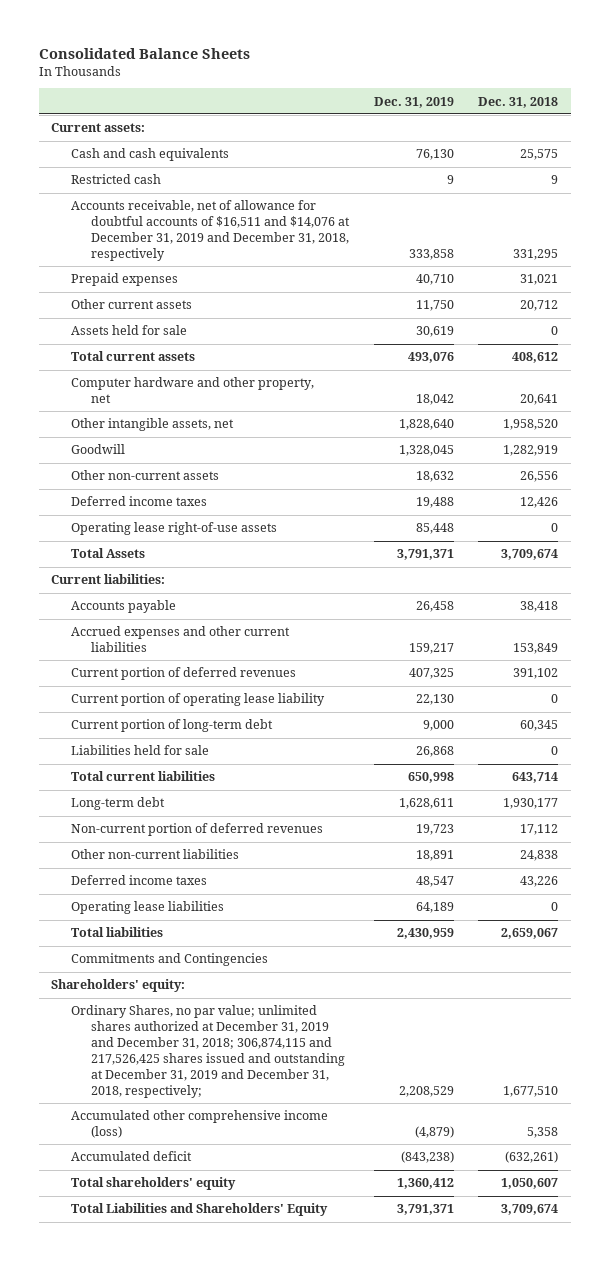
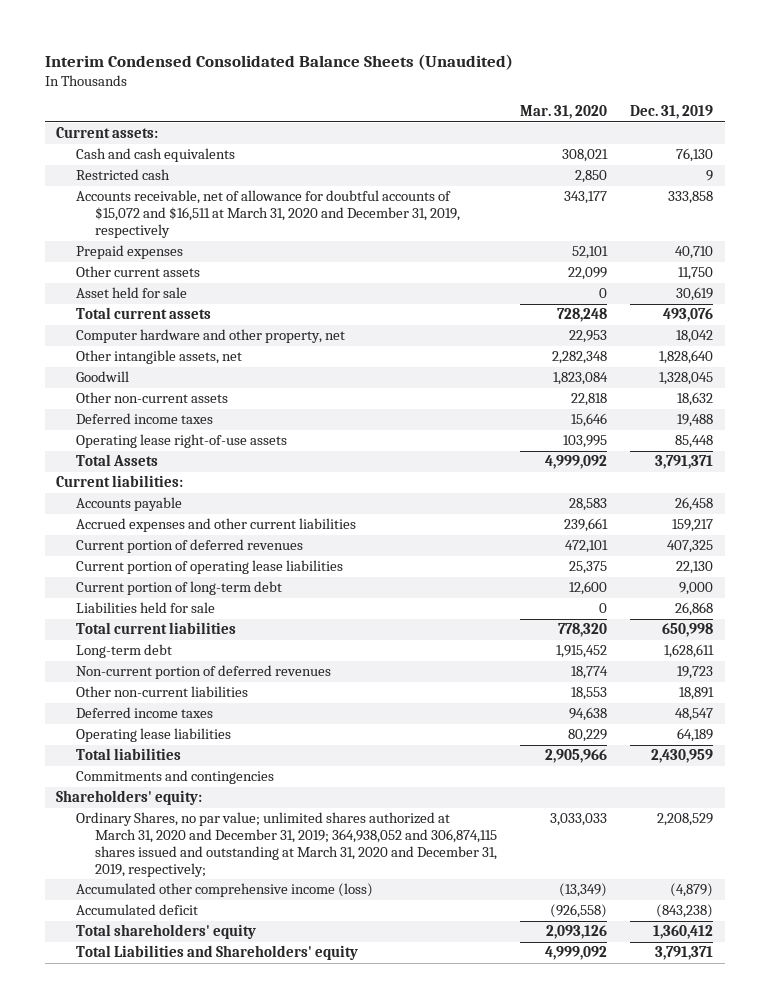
[39,47,251,59] Consolidated Balance Sheets -> [44,53,513,70] Interim Condensed Consolidated Balance Sheets (Unaudited)
[478,96,559,108] Dec. 31, 2018 -> none
none -> [520,105,608,120] Mar. 31, 2020
[71,200,351,262] Accounts receivable, net of allowance for doubtful accounts of $16,511 and $14,076 at December 31, 2019 and December 31, 2018, respectively -> [75,190,461,239] Accounts receivable, net of allowance for doubtful accounts of $15,072 and $16,511 at March 31, 2020 and December 31, 2019, respectively
[71,325,188,336] Assets held for sale -> [75,287,187,299] Asset held for sale
[71,693,326,707] Current portion of operating lease liability -> [75,560,343,575] Current portion of operating lease liabilities
[71,953,269,967] Commitments and Contingencies -> [75,770,274,785] Commitments and contingencies
[71,1005,346,1098] Ordinary Shares, no par value; unlimited shares authorized at December 31, 2019 and December 31, 2018; 306,874,115 and 217,526,425 shares issued and outstanding at December 31, 2019 and December 31, 2018, respectively; -> [75,812,498,877] Ordinary Shares, no par value; unlimited shares authorized at March 31, 2020 and December 31, 2019; 364,938,052 and 306,874,115 shares issued and outstanding at March 31, 2020 and December 31, 2019, respectively;
[71,1203,329,1217] Total Liabilities and Shareholders' Equity -> [75,945,358,961] Total Liabilities and Shareholders' equity

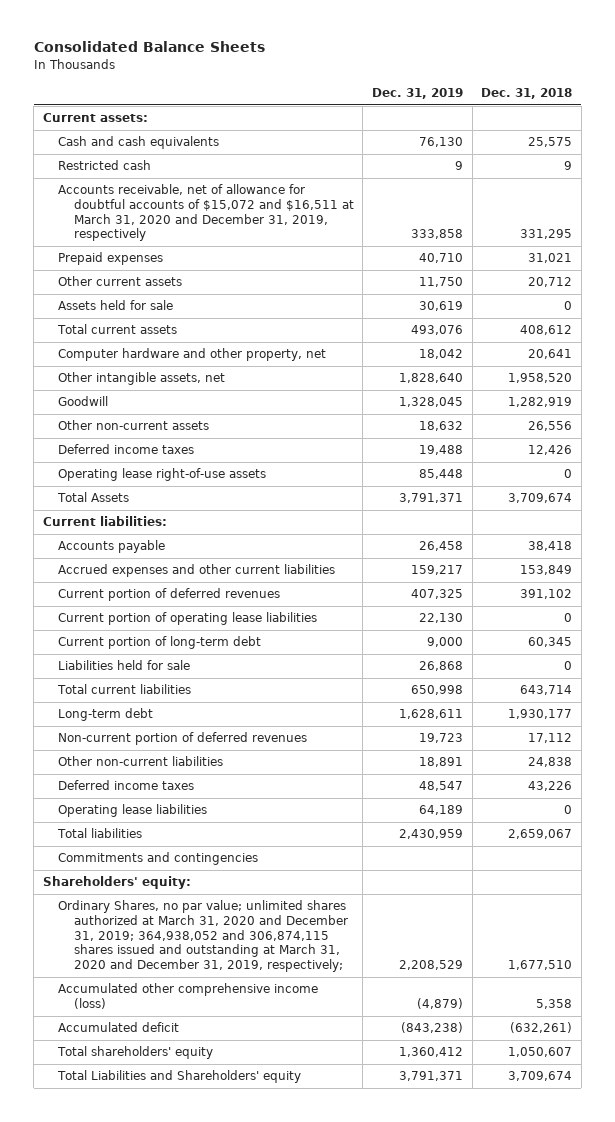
[44,53,513,70] Interim Condensed Consolidated Balance Sheets (Unaudited) -> [33,41,265,53] Consolidated Balance Sheets
[520,105,608,120] Mar. 31, 2020 -> none
none -> [481,88,573,100] Dec. 31, 2018
[75,287,187,299] Asset held for sale -> [58,300,174,311] Assets held for sale

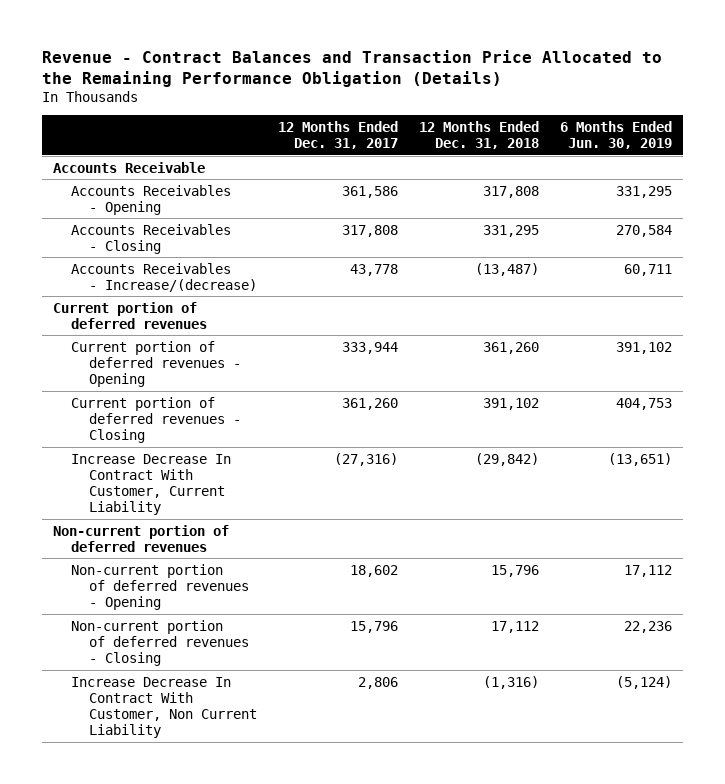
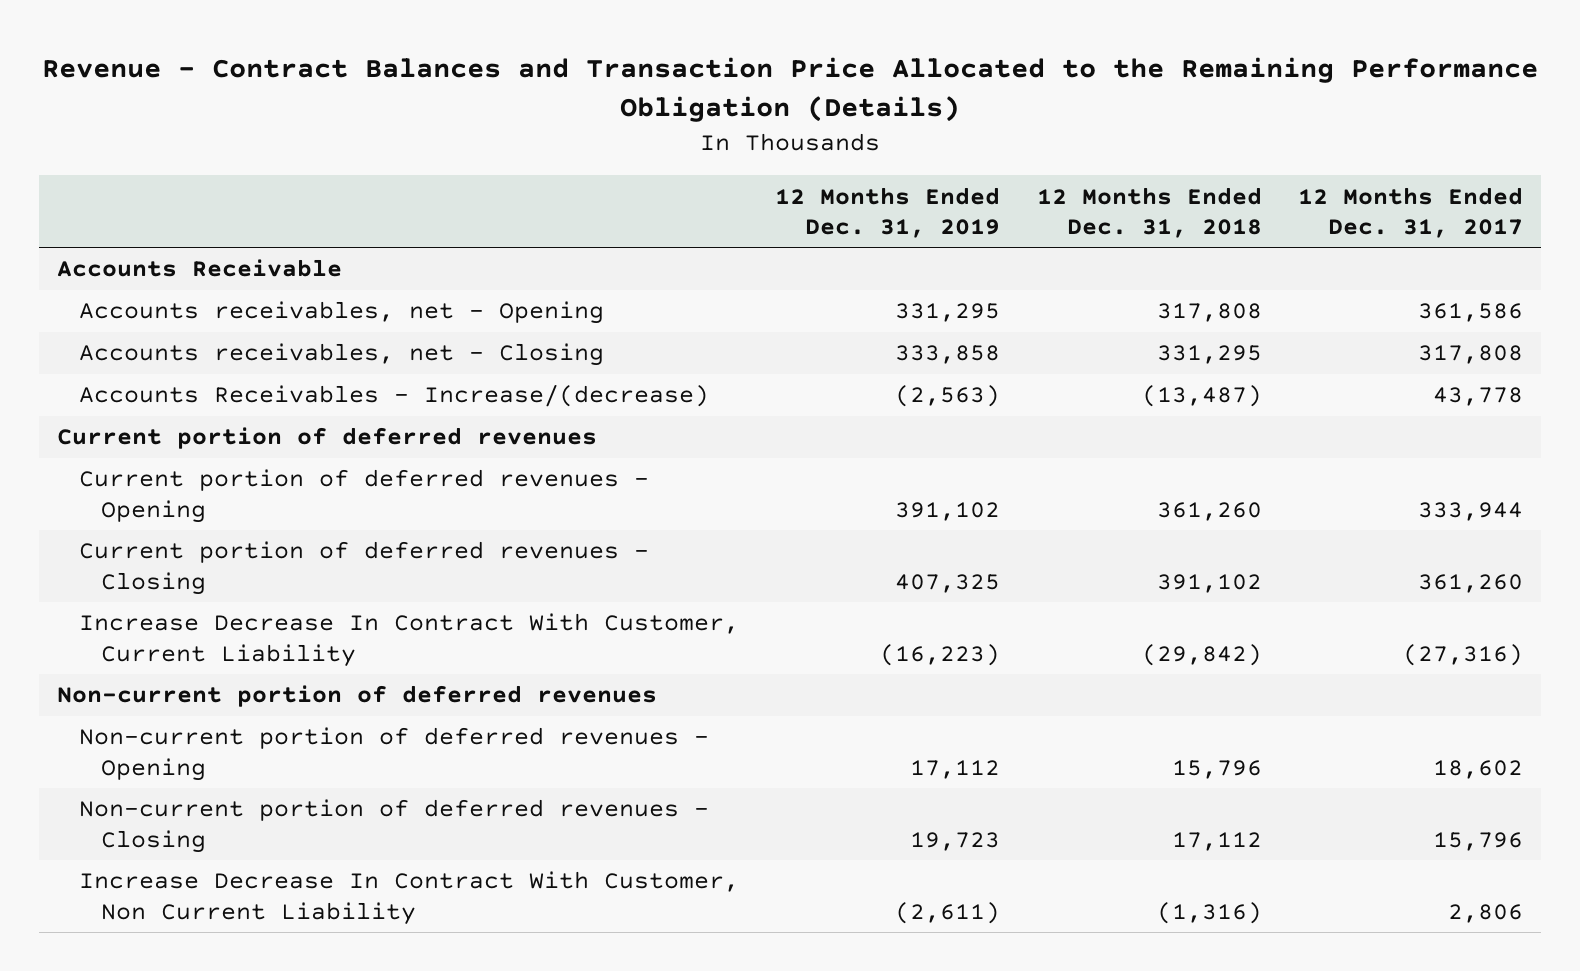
[560,121,673,150] 6 Months Ended Jun. 30, 2019 -> none
none -> [775,186,1001,238] 12 Months Ended Dec. 31, 2019
[70,184,231,215] Accounts Receivables - Opening -> [78,301,604,325] Accounts receivables, net - Opening
[70,223,231,254] Accounts Receivables - Closing -> [78,343,604,367] Accounts receivables, net - Closing

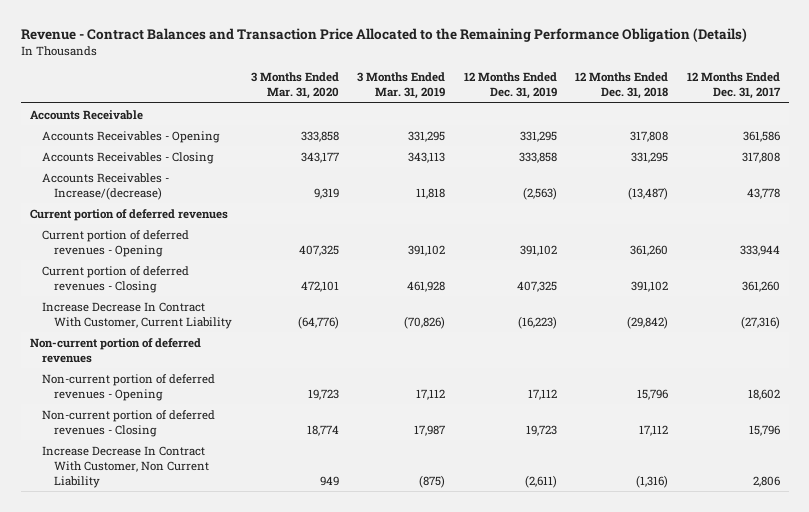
none -> [250,72,339,100] 3 Months Ended Mar. 31, 2020
none -> [357,72,446,100] 3 Months Ended Mar. 31, 2019
[78,301,604,325] Accounts receivables, net - Opening -> [42,130,221,143] Accounts Receivables - Opening
[78,343,604,367] Accounts receivables, net - Closing -> [42,151,215,164] Accounts Receivables - Closing

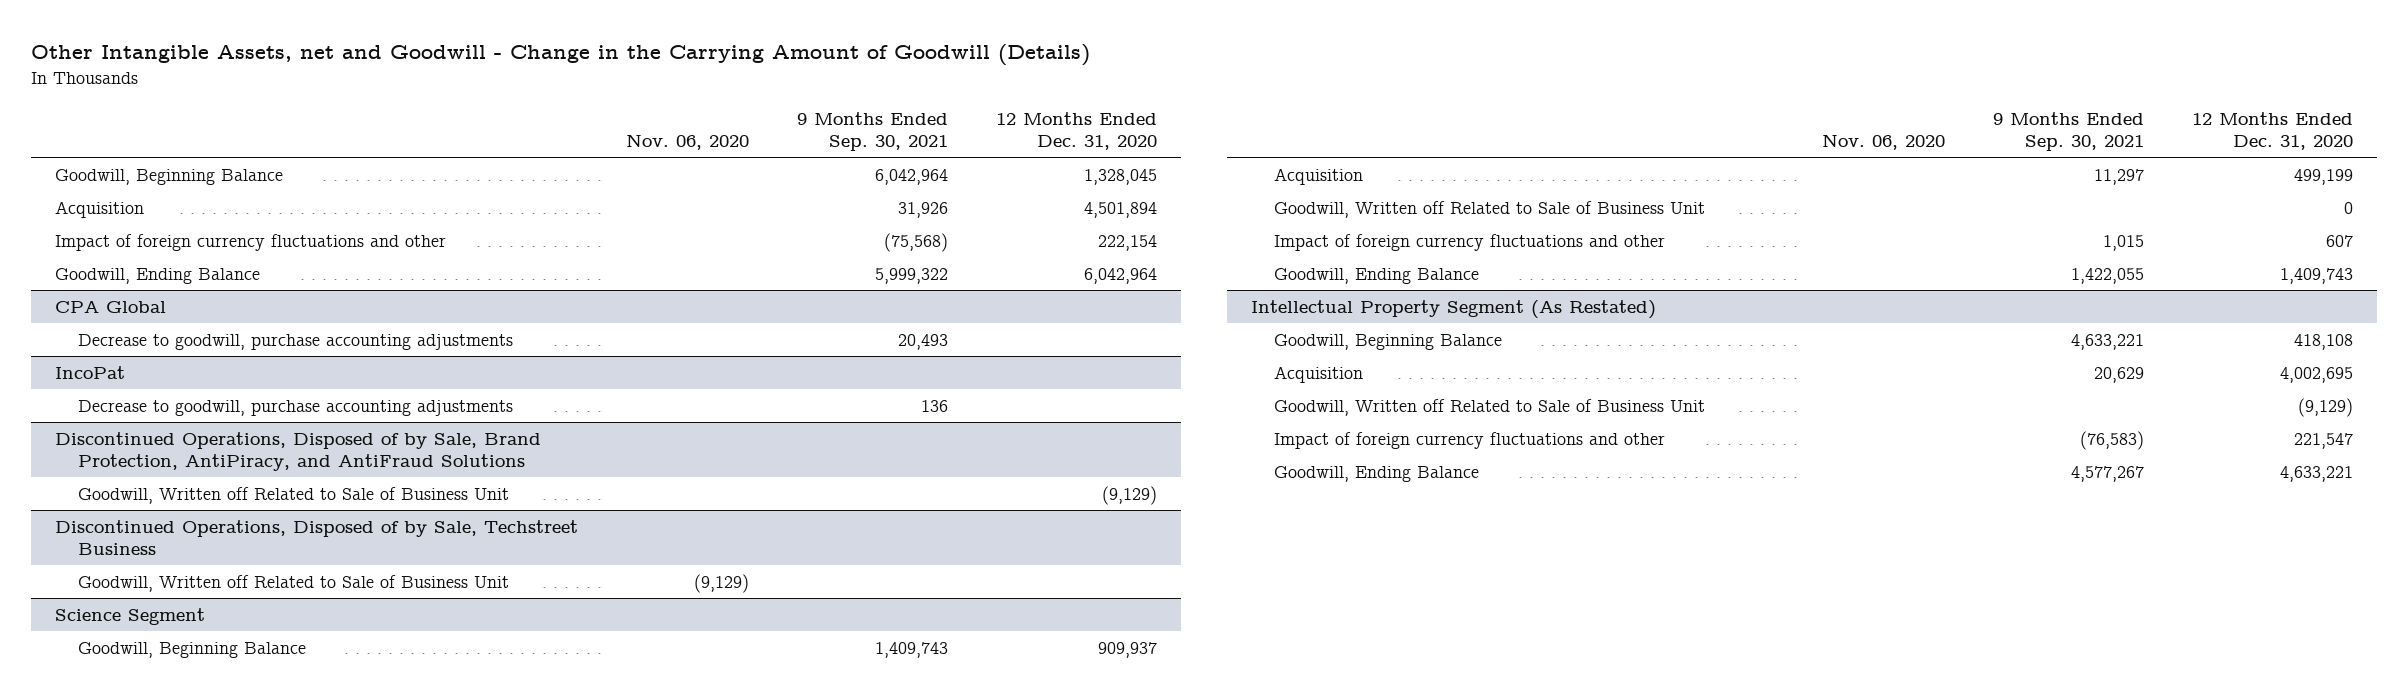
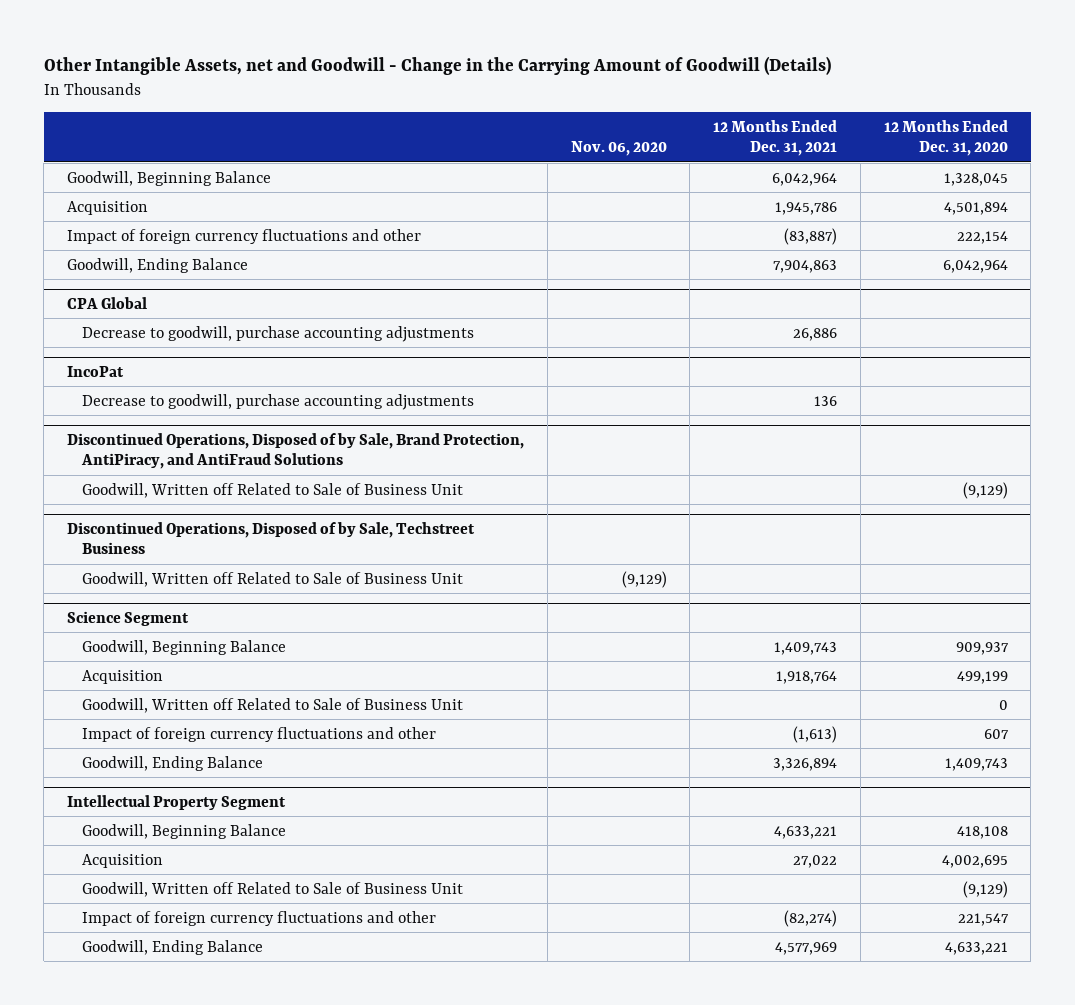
[797,111,949,152] 9 Months Ended Sep. 30, 2021 -> none
none -> [713,120,838,157] 12 Months Ended Dec. 31, 2021
[1250,299,1656,319] Intellectual Property Segment (As Restated) -> [66,794,286,810] Intellectual Property Segment

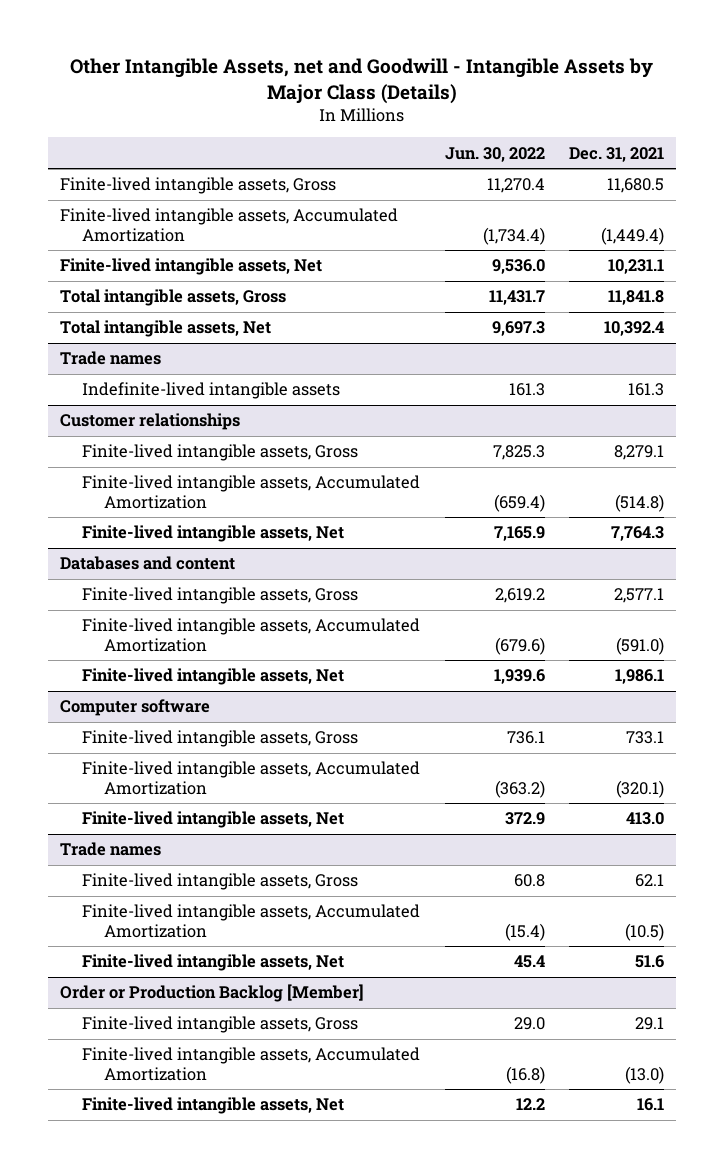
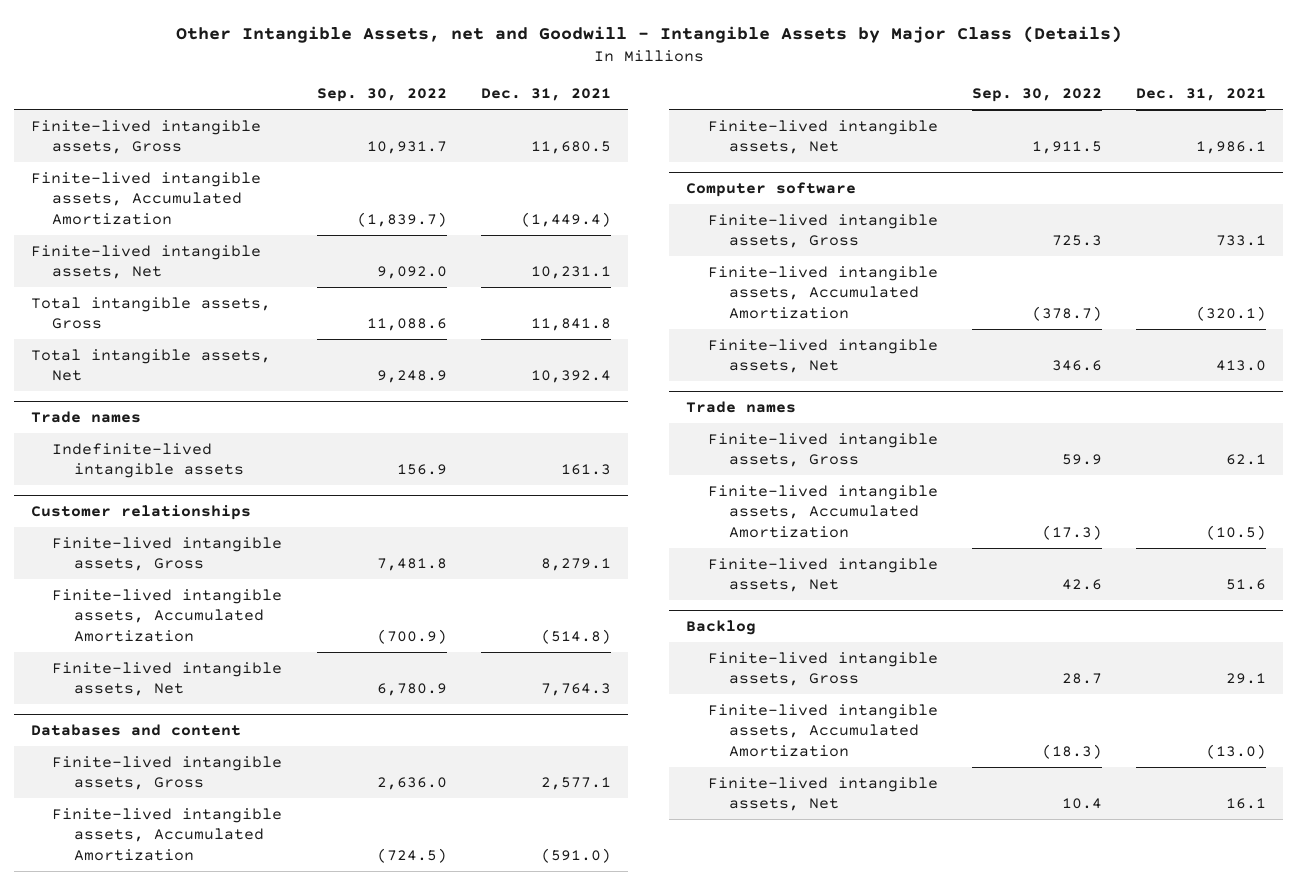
[444,146,545,162] Jun. 30, 2022 -> none
none -> [316,87,447,102] Sep. 30, 2022
[60,984,365,1003] Order or Production Backlog [Member] -> [686,620,757,636] Backlog

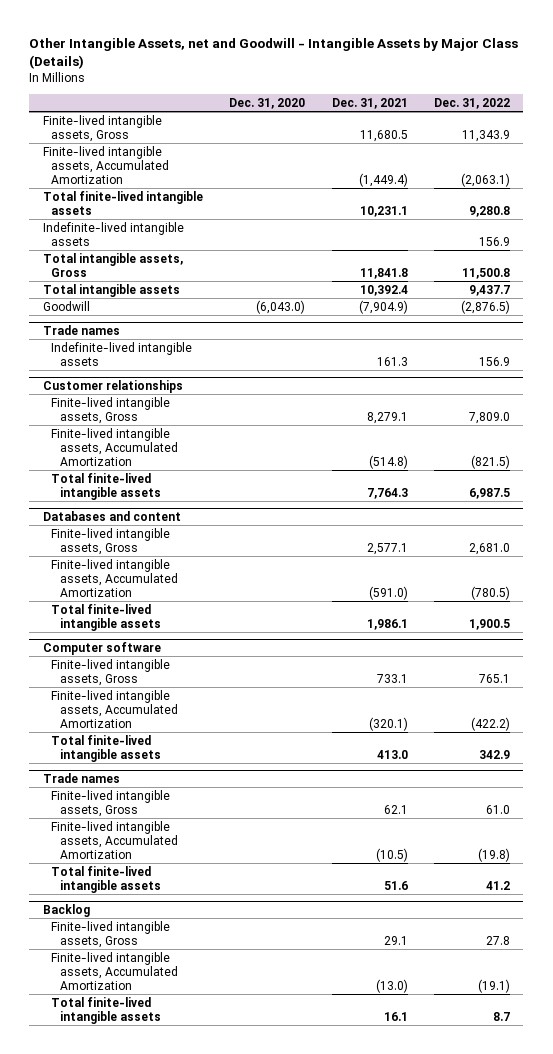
[316,87,447,102] Sep. 30, 2022 -> none
none -> [229,97,306,109] Dec. 31, 2020
none -> [434,97,511,109] Dec. 31, 2022
[30,244,261,280] Finite-lived intangible assets, Net -> [42,190,203,215] Total finite-lived intangible assets
none -> [42,221,184,246] Indefinite-lived intangible assets
[30,348,271,382] Total intangible assets, Net -> [42,283,180,297] Total intangible assets
none -> [42,300,90,311] Goodwill
[52,661,283,697] Finite-lived intangible assets, Net -> [51,472,161,500] Total finite-lived intangible assets
[707,119,938,155] Finite-lived intangible assets, Net -> [51,603,161,631] Total finite-lived intangible assets
[707,338,938,374] Finite-lived intangible assets, Net -> [51,734,161,762] Total finite-lived intangible assets
[707,557,938,593] Finite-lived intangible assets, Net -> [51,865,161,893] Total finite-lived intangible assets
[707,776,938,812] Finite-lived intangible assets, Net -> [51,996,161,1024] Total finite-lived intangible assets

